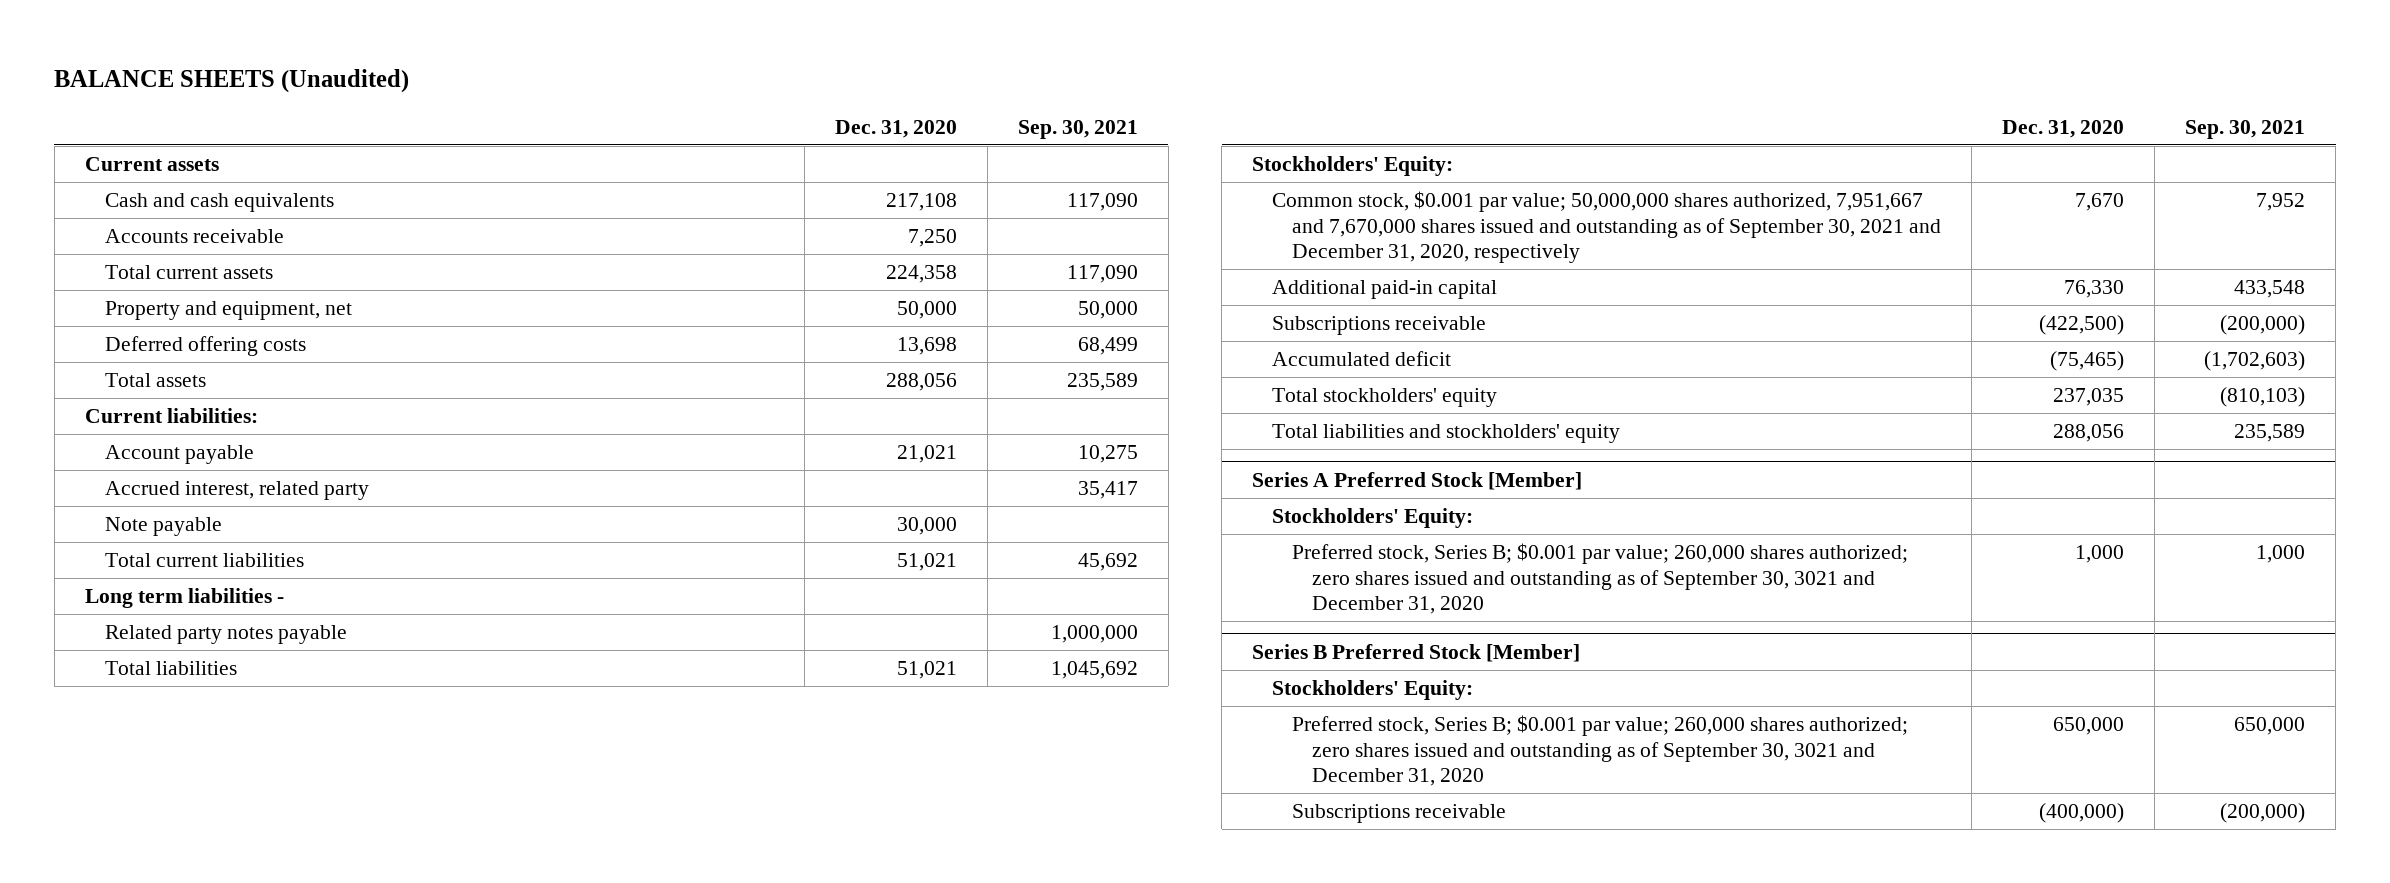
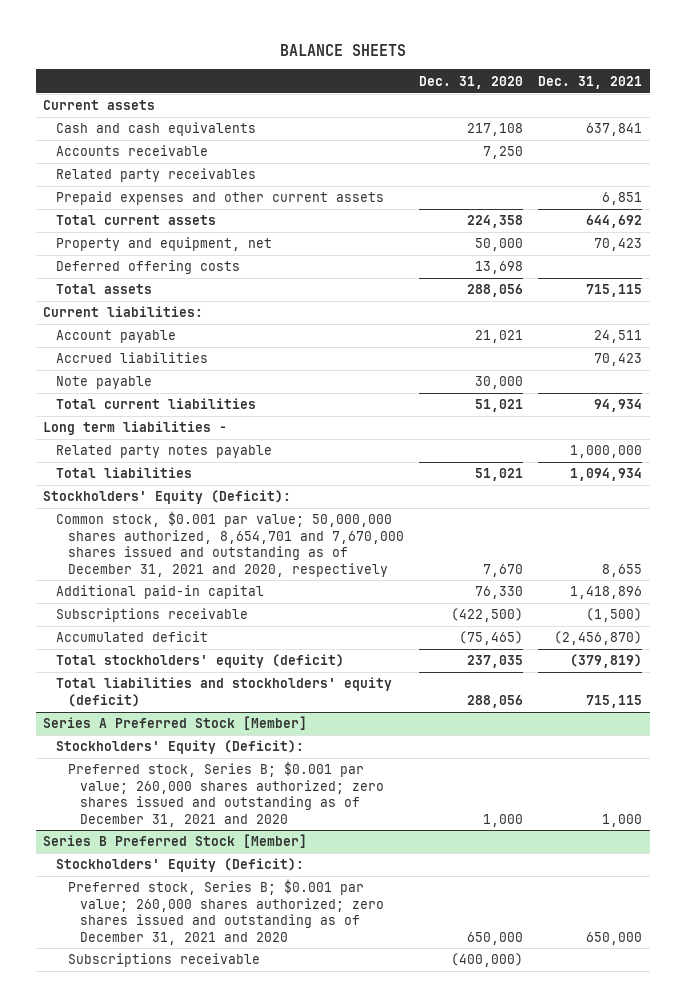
[54,69,410,94] BALANCE SHEETS (Unaudited) -> [279,44,406,57] BALANCE SHEETS
[1017,119,1138,139] Sep. 30, 2021 -> none
none -> [537,75,642,89] Dec. 31, 2021
none -> [55,168,256,183] Related party receivables
none -> [55,191,384,206] Prepaid expenses and other current assets
[104,481,369,501] Accrued interest, related party -> none
none -> [55,352,208,364] Accrued liabilities
[1252,156,1454,177] Stockholders' Equity: -> [43,490,292,505] Stockholders' Equity (Deficit):
[1272,191,1942,264] Common stock, $0.001 par value; 50,000,000 shares authorized, 7,951,667 and 7,670,000 shares issued and outstanding as of September 30, 2021 and December 31, 2020, respectively -> [55,511,404,577] Common stock, $0.001 par value; 50,000,000 shares authorized, 8,654,701 and 7,670,000 shares issued and outstanding as of December 31, 2021 and 2020, respectively
[1272,388,1498,408] Total stockholders' equity -> [55,654,344,669] Total stockholders' equity (deficit)
[1272,424,1621,444] Total liabilities and stockholders' equity -> [55,677,392,707] Total liabilities and stockholders' equity (deficit)
[1272,508,1474,529] Stockholders' Equity: -> [55,740,304,755] Stockholders' Equity (Deficit):
[1292,543,1909,615] Preferred stock, Series B; $0.001 par value; 260,000 shares authorized; zero shares issued and outstanding as of September 30, 3021 and December 31, 2020 -> [67,761,384,827] Preferred stock, Series B; $0.001 par value; 260,000 shares authorized; zero shares issued and outstanding as of December 31, 2021 and 2020
[1272,680,1474,701] Stockholders' Equity: -> [55,858,304,873] Stockholders' Equity (Deficit):
[1292,715,1909,787] Preferred stock, Series B; $0.001 par value; 260,000 shares authorized; zero shares issued and outstanding as of September 30, 3021 and December 31, 2020 -> [67,879,384,945] Preferred stock, Series B; $0.001 par value; 260,000 shares authorized; zero shares issued and outstanding as of December 31, 2021 and 2020

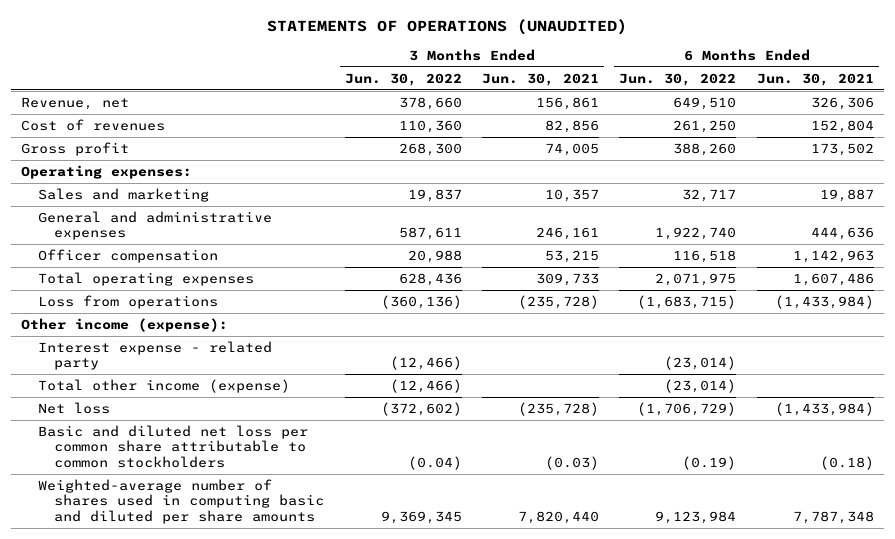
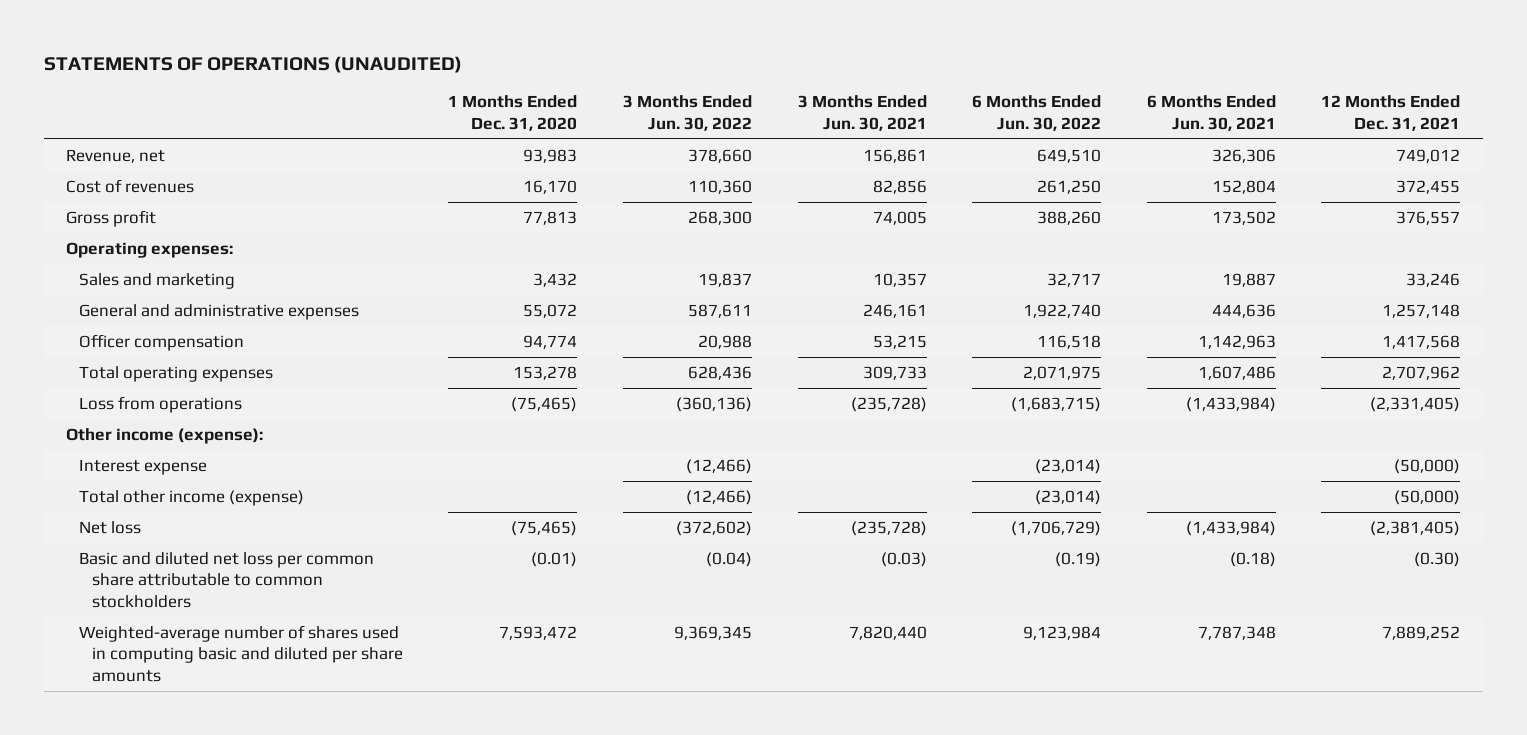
none -> [448,95,578,131] 1 Months Ended Dec. 31, 2020
none -> [1321,95,1461,131] 12 Months Ended Dec. 31, 2021
[37,341,272,371] Interest expense - related party -> [79,459,208,476] Interest expense

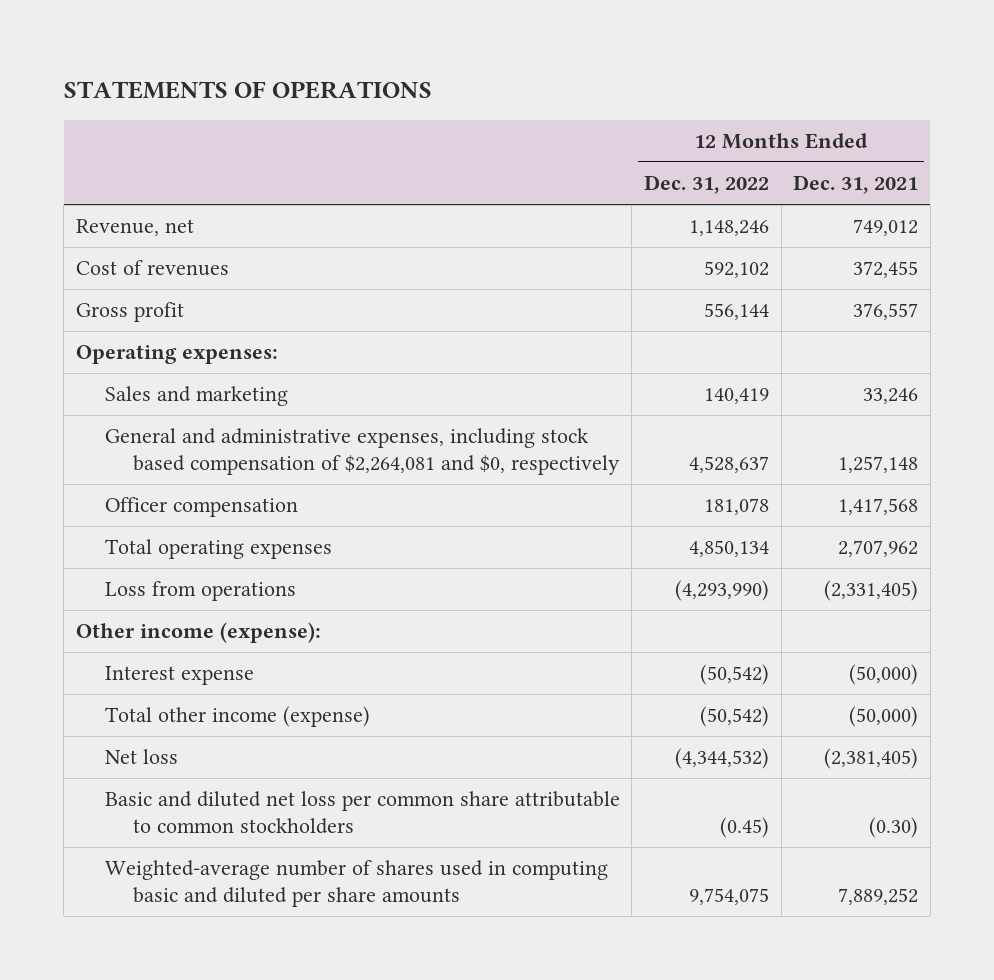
[43,55,462,73] STATEMENTS OF OPERATIONS (UNAUDITED) -> [63,80,432,99] STATEMENTS OF OPERATIONS
[448,95,578,131] 1 Months Ended Dec. 31, 2020 -> none
[622,95,752,131] 3 Months Ended Jun. 30, 2022 -> none
[797,95,927,131] 3 Months Ended Jun. 30, 2021 -> none
[972,95,1102,131] 6 Months Ended Jun. 30, 2022 -> none
[1146,95,1276,131] 6 Months Ended Jun. 30, 2021 -> none
none -> [644,175,770,195] Dec. 31, 2022
[79,304,360,321] General and administrative expenses -> [104,428,621,475] General and administrative expenses, including stock based compensation of $2,264,081 and $0, respectively

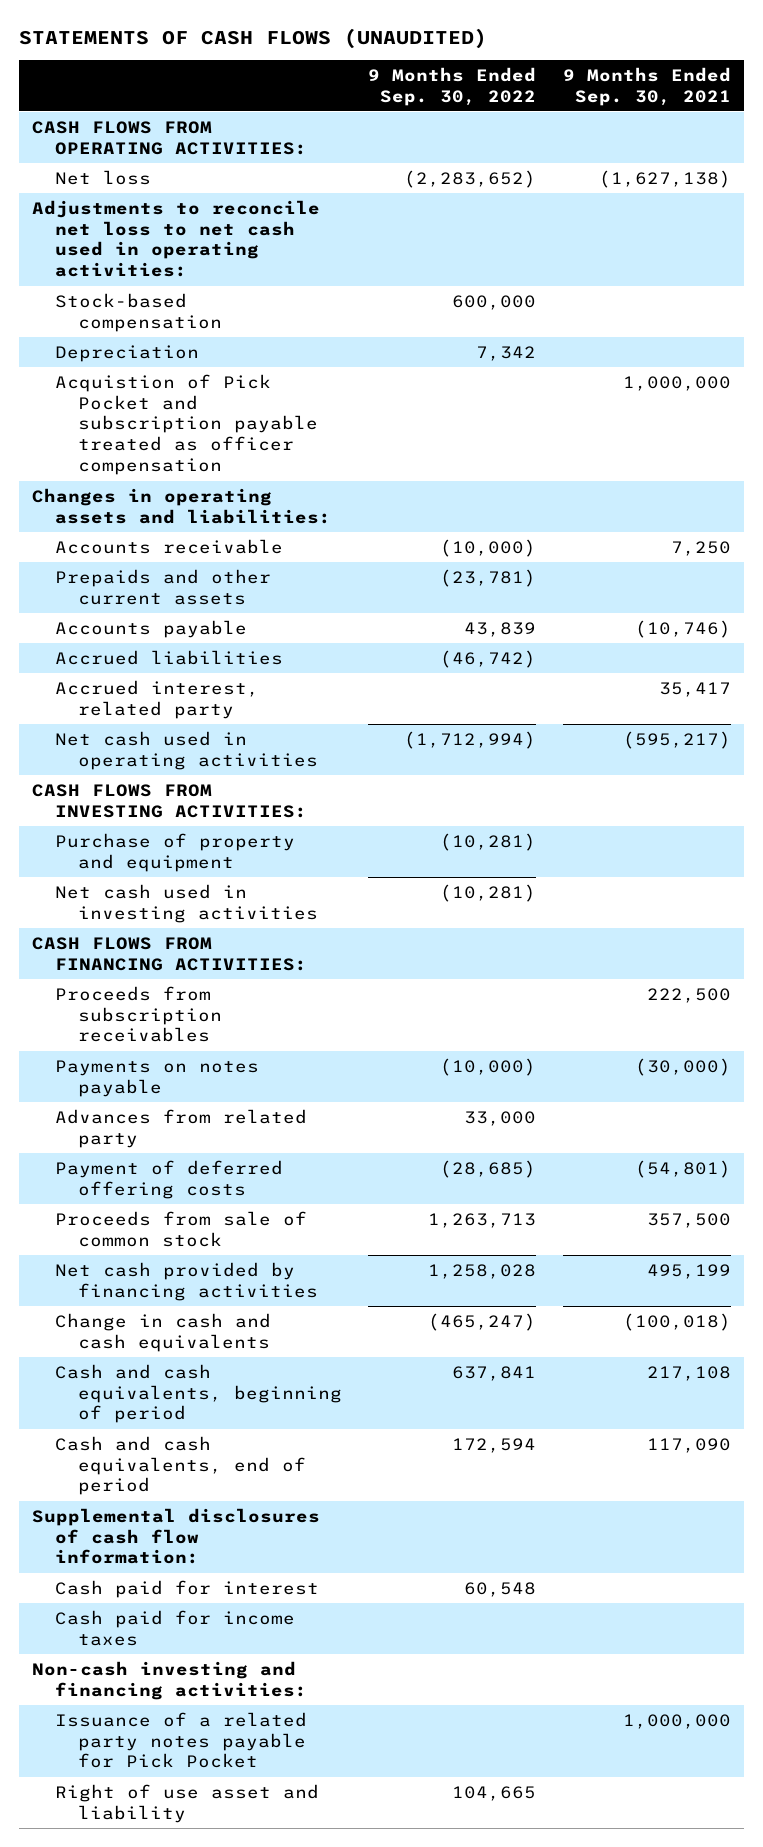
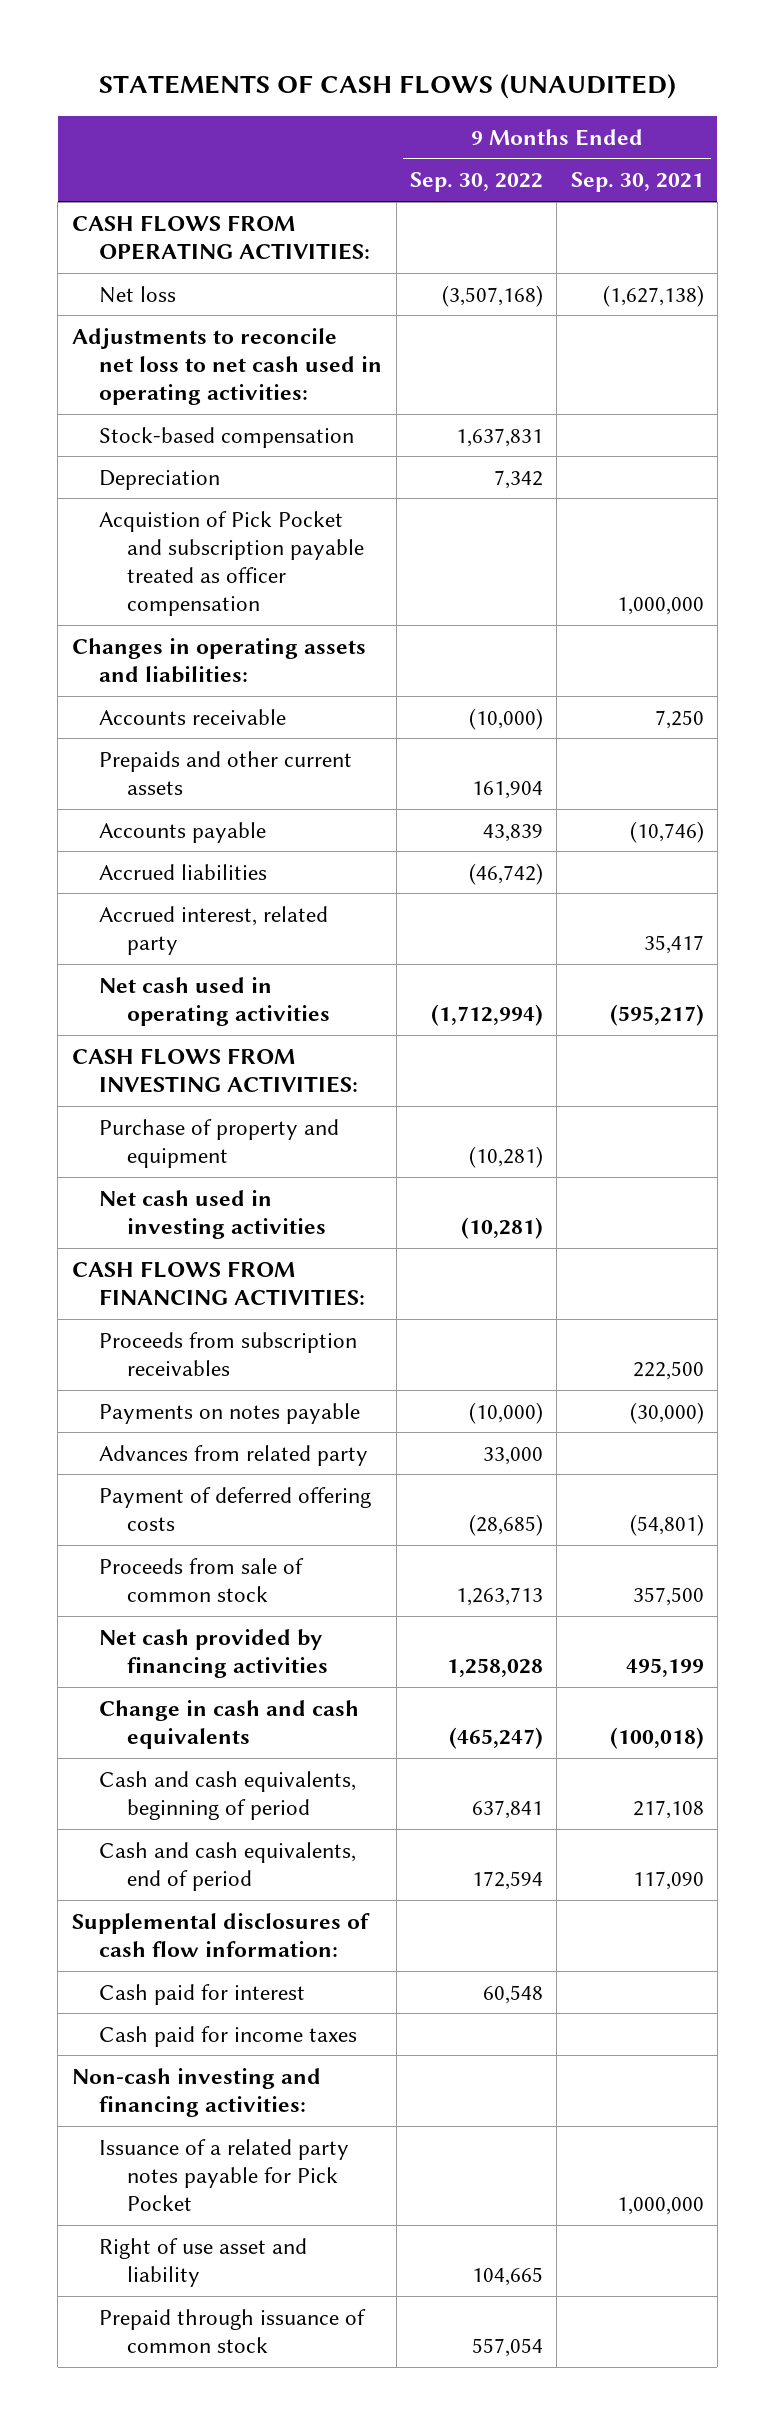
[404,169,537,188] (2,283,652) -> [441,284,543,307] (3,507,168)
[452,294,537,310] 600,000 -> [455,427,543,447] 1,637,831
[440,568,537,587] (23,781) -> [471,780,543,799] 161,904
none -> [99,2308,367,2353] Prepaid through issuance of common stock

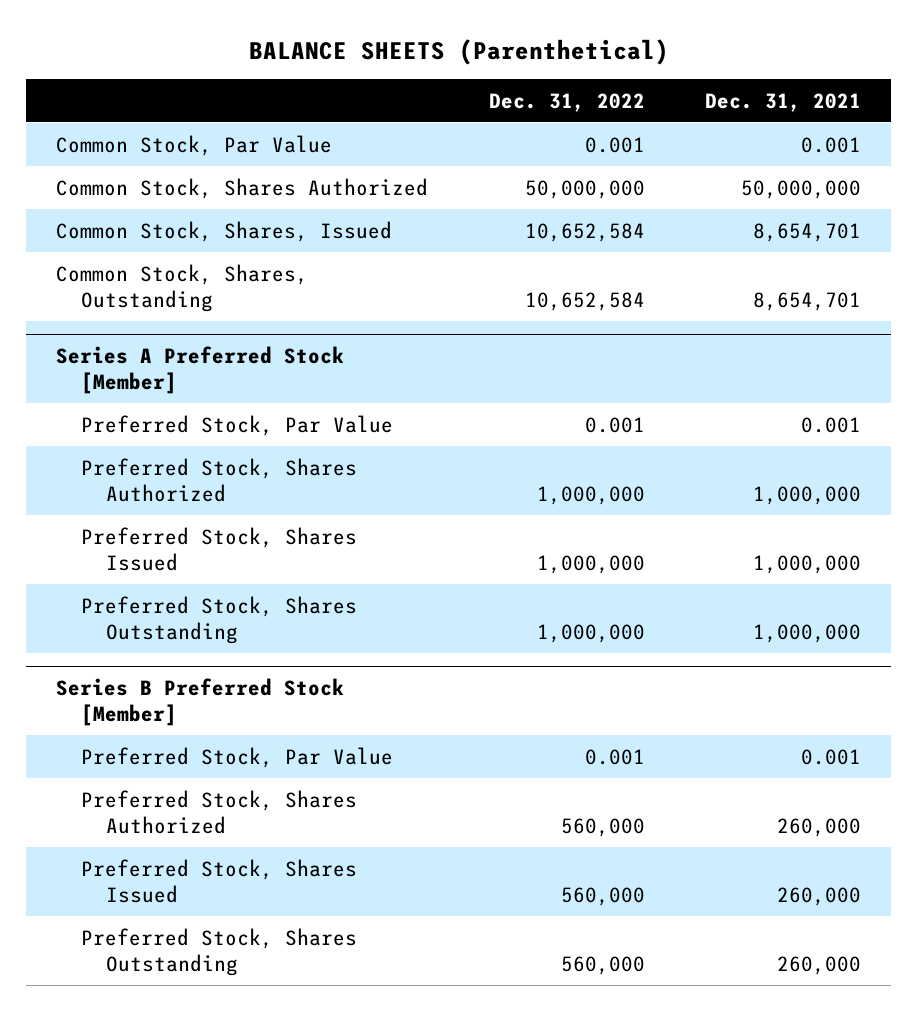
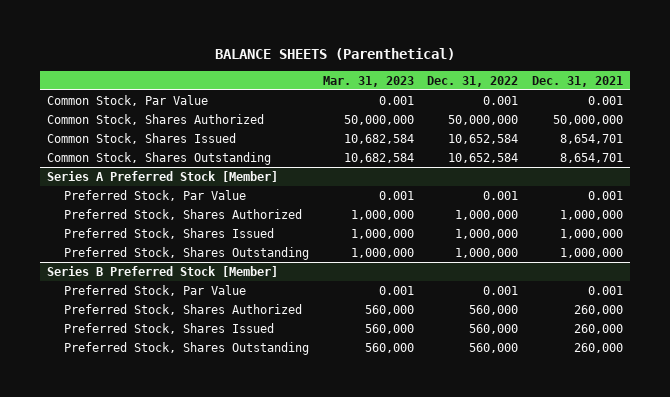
none -> [322,75,414,87] Mar. 31, 2023
[56,220,393,242] Common Stock, Shares, Issued -> [47,132,237,144] Common Stock, Shares Issued
[56,263,309,313] Common Stock, Shares, Outstanding -> [47,151,272,165] Common Stock, Shares Outstanding

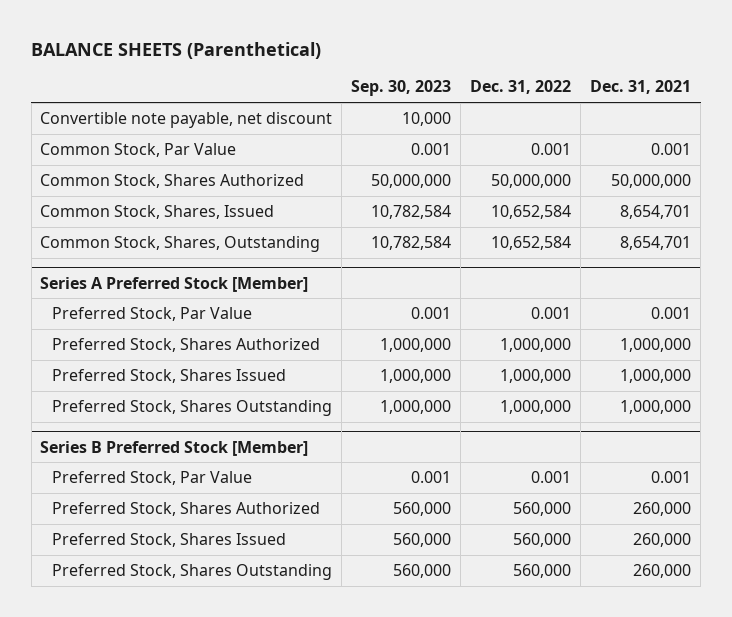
[322,75,414,87] Mar. 31, 2023 -> none
none -> [351,80,452,97] Sep. 30, 2023
none -> [40,112,333,129] Convertible note payable, net discount
[47,132,237,144] Common Stock, Shares Issued -> [40,205,275,220] Common Stock, Shares, Issued
[47,151,272,165] Common Stock, Shares Outstanding -> [40,236,321,253] Common Stock, Shares, Outstanding

